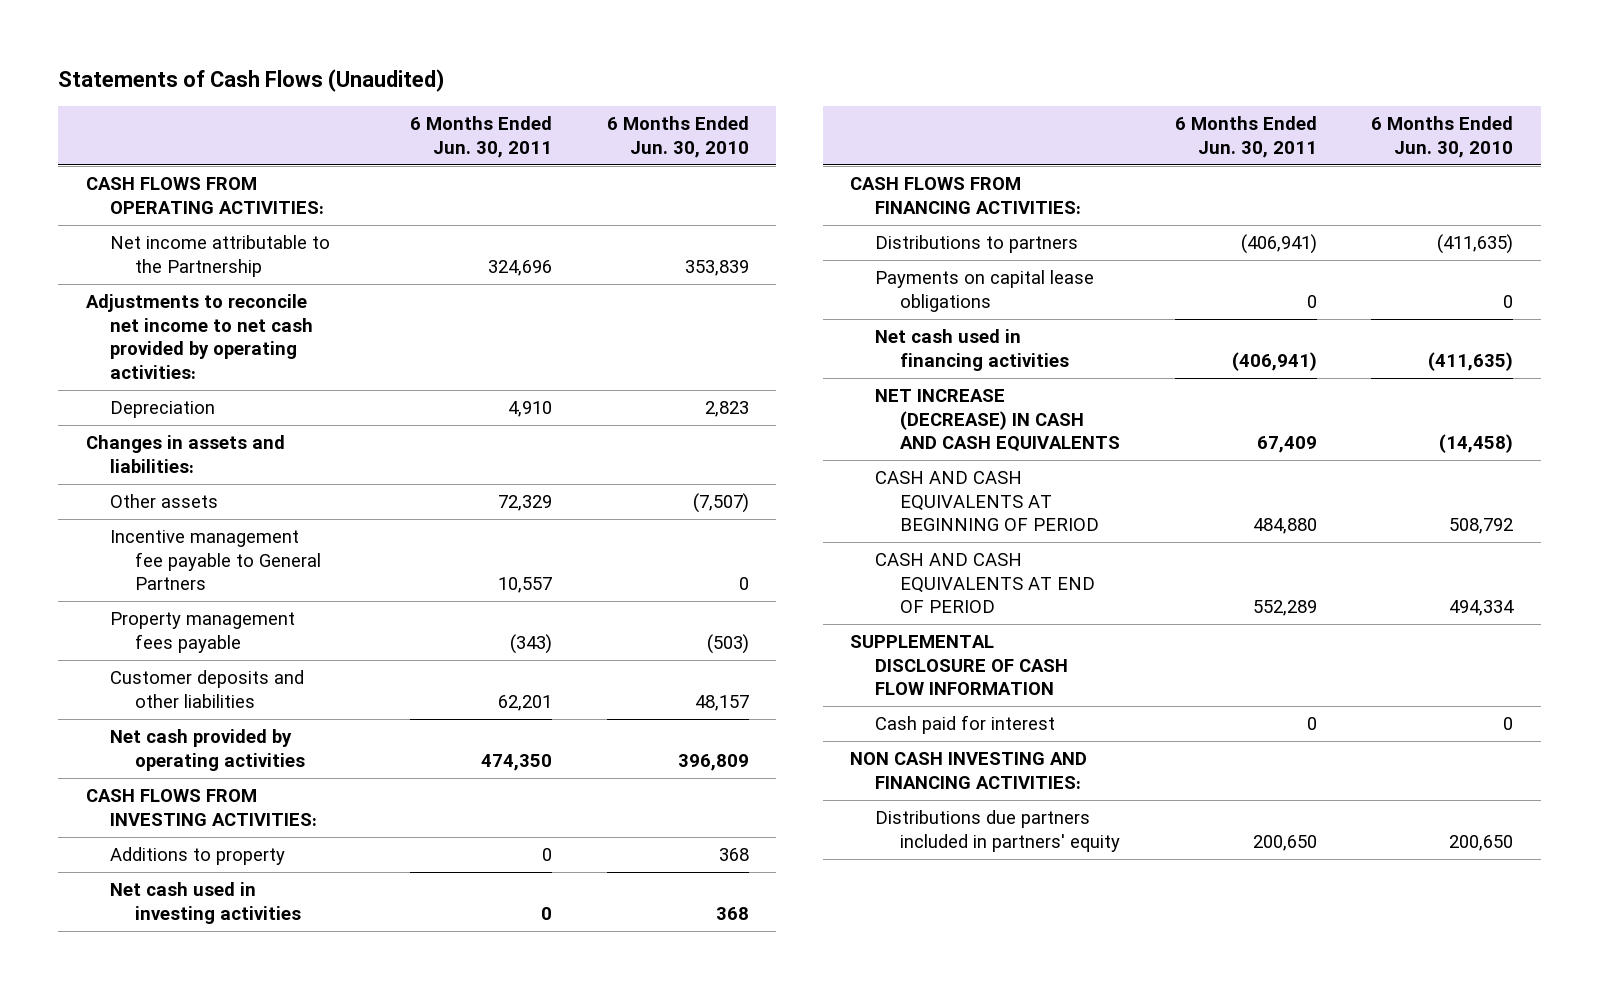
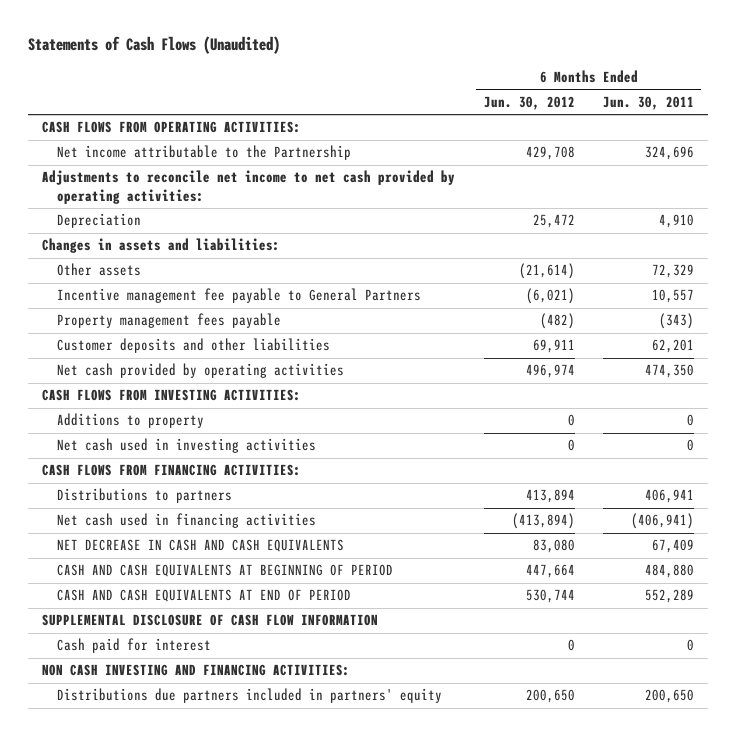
[606,116,749,158] 6 Months Ended Jun. 30, 2010 -> none
none -> [483,95,575,110] Jun. 30, 2012
[875,270,1095,312] Payments on capital lease obligations -> none
[1240,234,1317,255] (406,941) -> [644,489,694,504] 406,941
[875,389,1120,453] NET INCREASE (DECREASE) IN CASH AND CASH EQUIVALENTS -> [56,539,344,553] NET DECREASE IN CASH AND CASH EQUIVALENTS

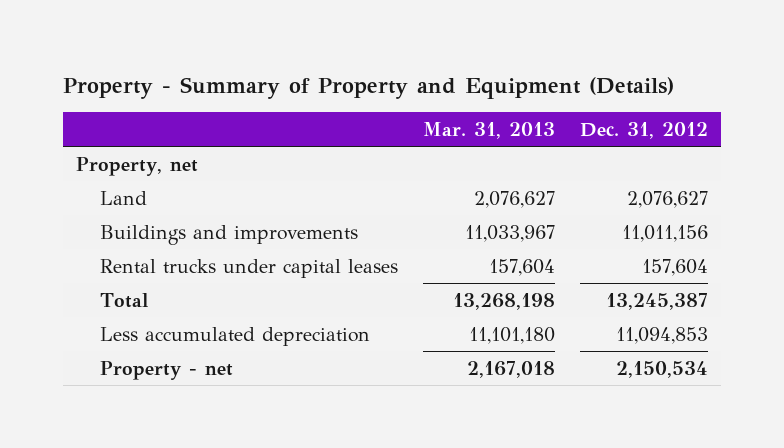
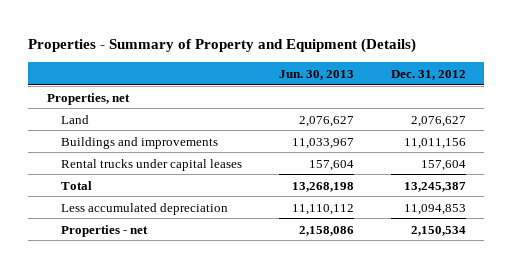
[63,77,675,100] Property - Summary of Property and Equipment (Details) -> [28,37,417,53] Properties - Summary of Property and Equipment (Details)
[423,122,556,140] Mar. 31, 2013 -> none
none -> [278,69,354,80] Jun. 30, 2013
[75,156,198,176] Property, net -> [46,92,130,105] Properties, net
[99,360,233,380] Property - net -> [60,224,148,237] Properties - net

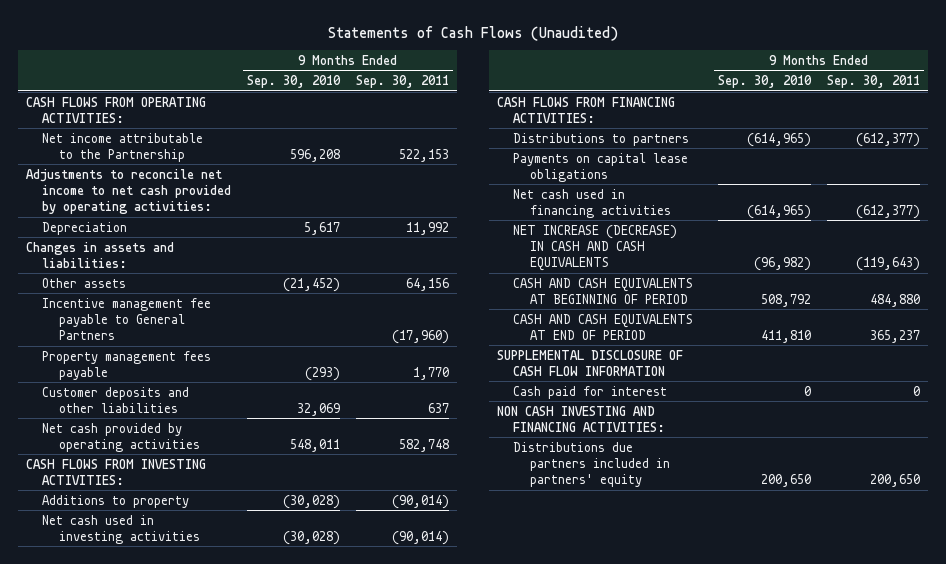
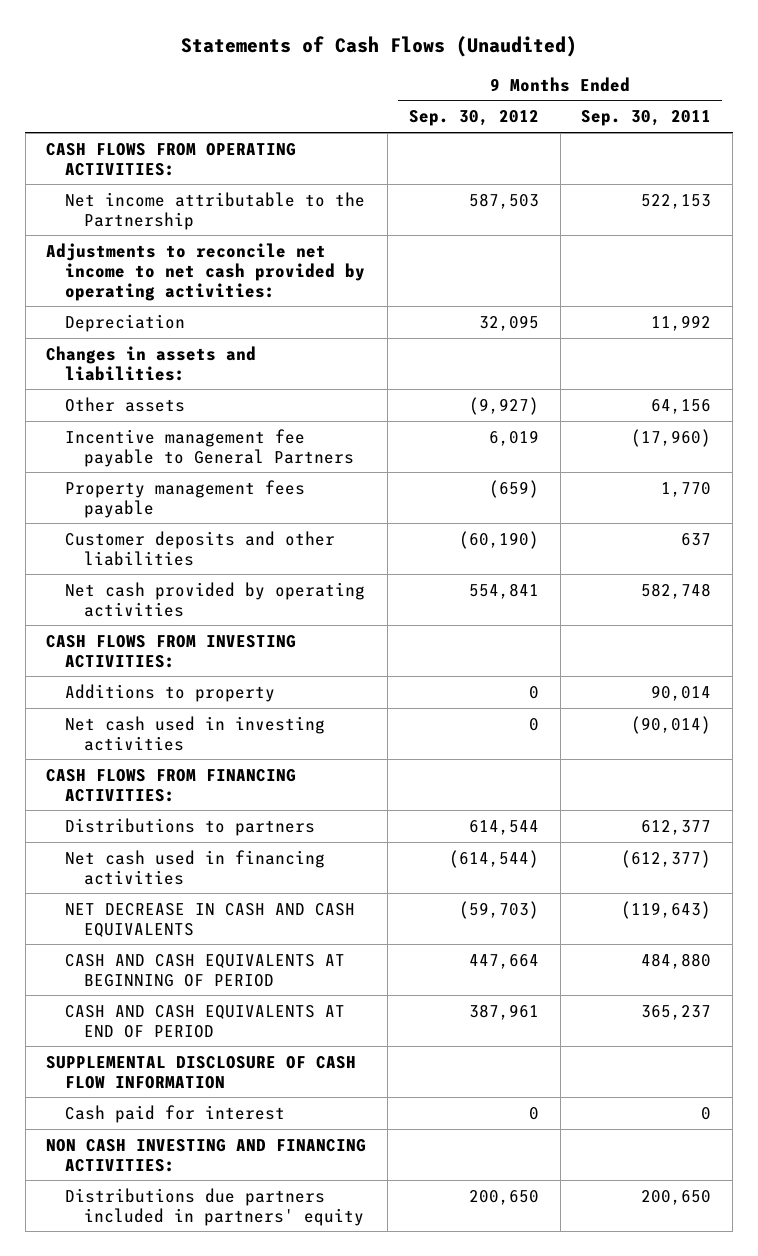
[247,75,342,89] Sep. 30, 2010 -> none
none -> [408,110,539,127] Sep. 30, 2012
[391,494,449,509] (90,014) -> [651,684,712,701] 90,014
[513,152,689,182] Payments on capital lease obligations -> none
[856,132,921,147] (612,377) -> [641,819,712,835] 612,377
[513,224,678,272] NET INCREASE (DECREASE) IN CASH AND CASH EQUIVALENTS -> [65,902,356,937] NET DECREASE IN CASH AND CASH EQUIVALENTS

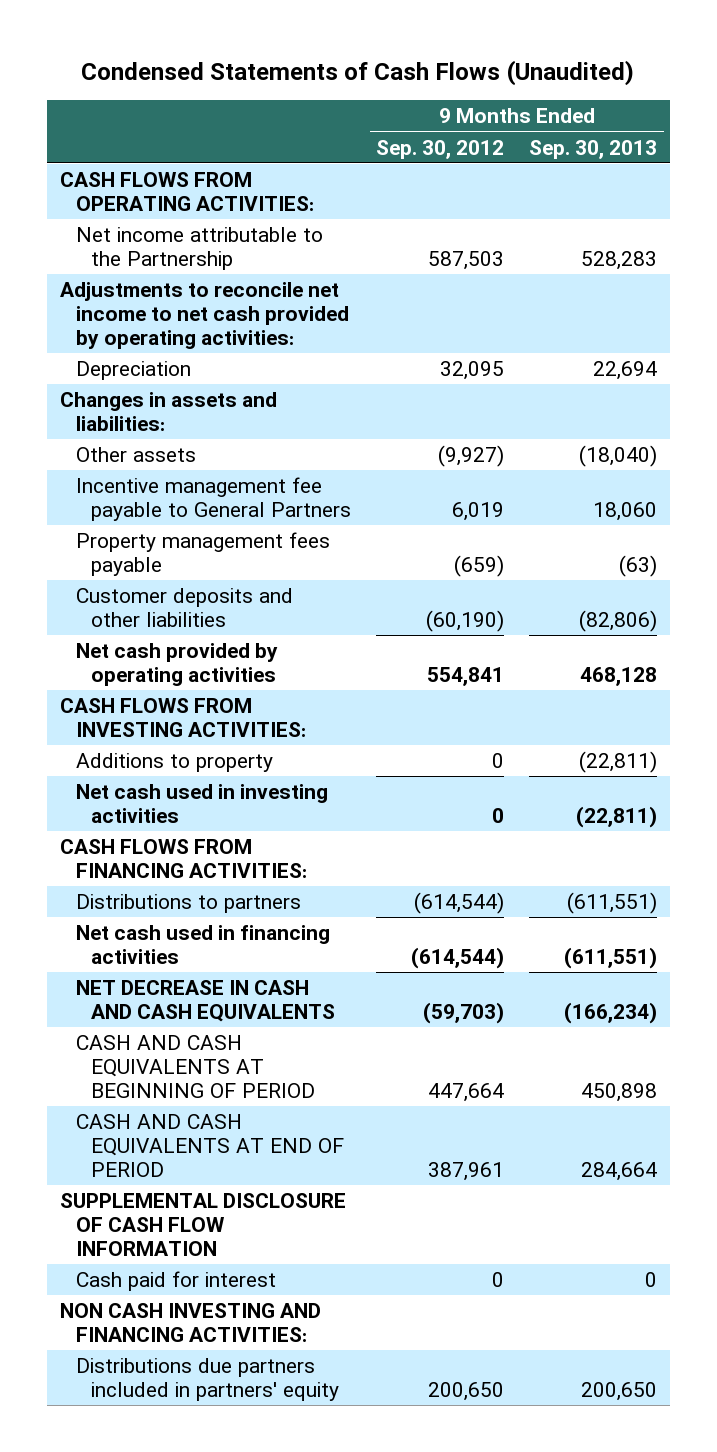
[180,35,577,57] Statements of Cash Flows (Unaudited) -> [81,59,635,86] Condensed Statements of Cash Flows (Unaudited)
[581,110,712,127] Sep. 30, 2011 -> none
none -> [529,139,658,159] Sep. 30, 2013
[468,819,539,835] 614,544 -> [414,891,505,914] (614,544)

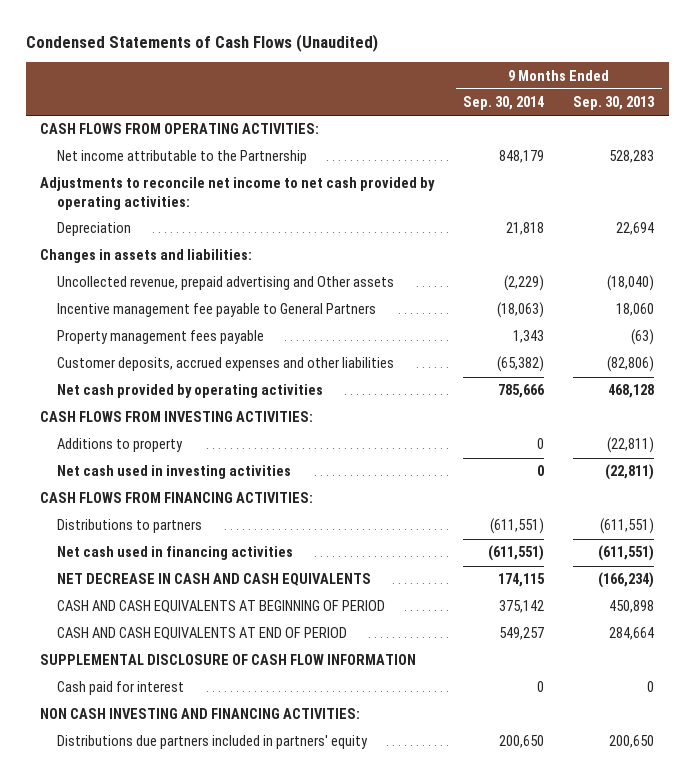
[376,139,505,159] Sep. 30, 2012 -> none
none -> [463,96,545,111] Sep. 30, 2014
[75,446,196,462] Other assets -> [57,276,395,291] Uncollected revenue, prepaid advertising and Other assets
[75,587,293,628] Customer deposits and other liabilities -> [57,357,395,372] Customer deposits, accrued expenses and other liabilities

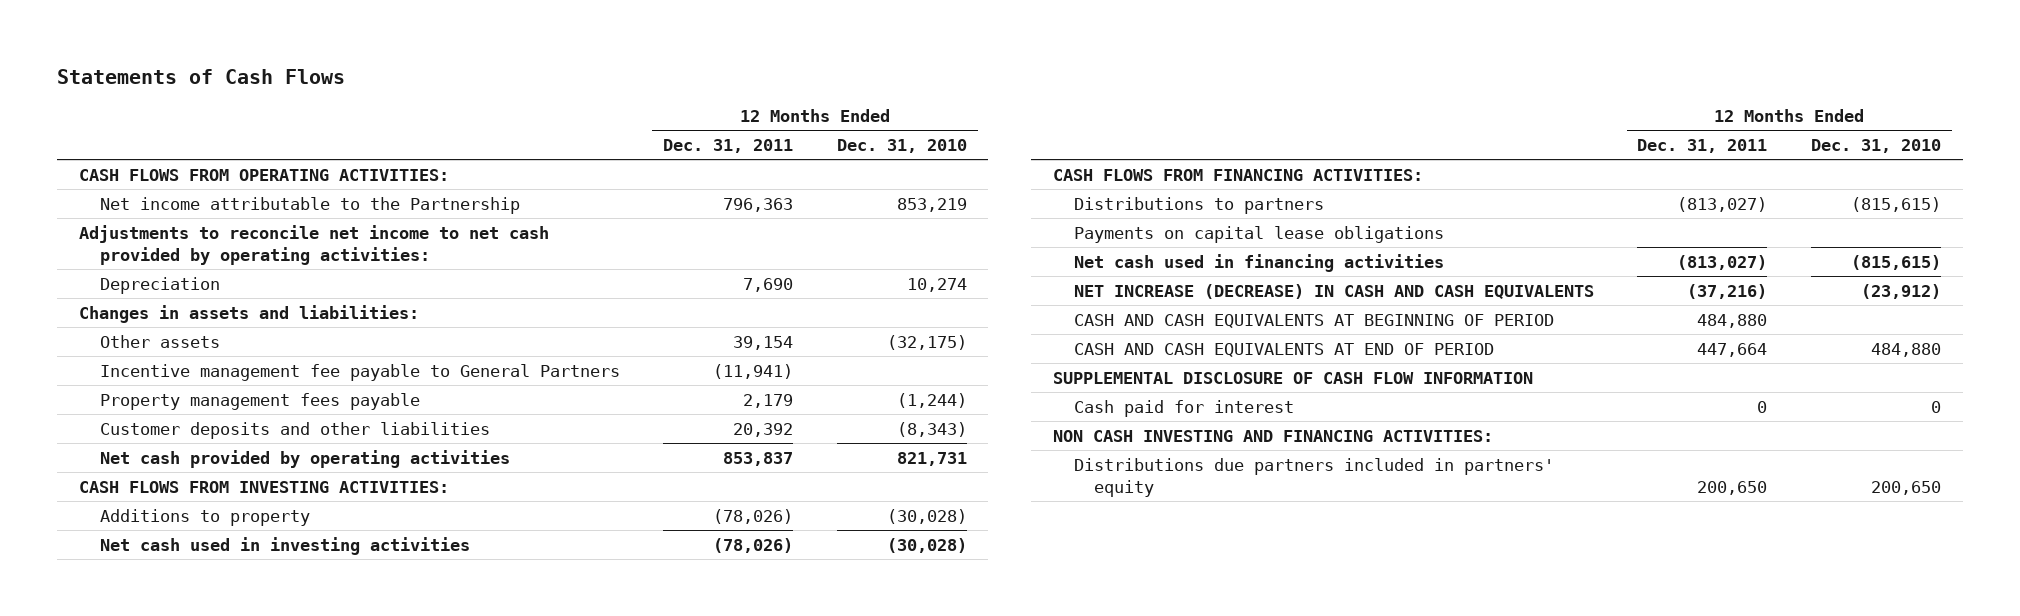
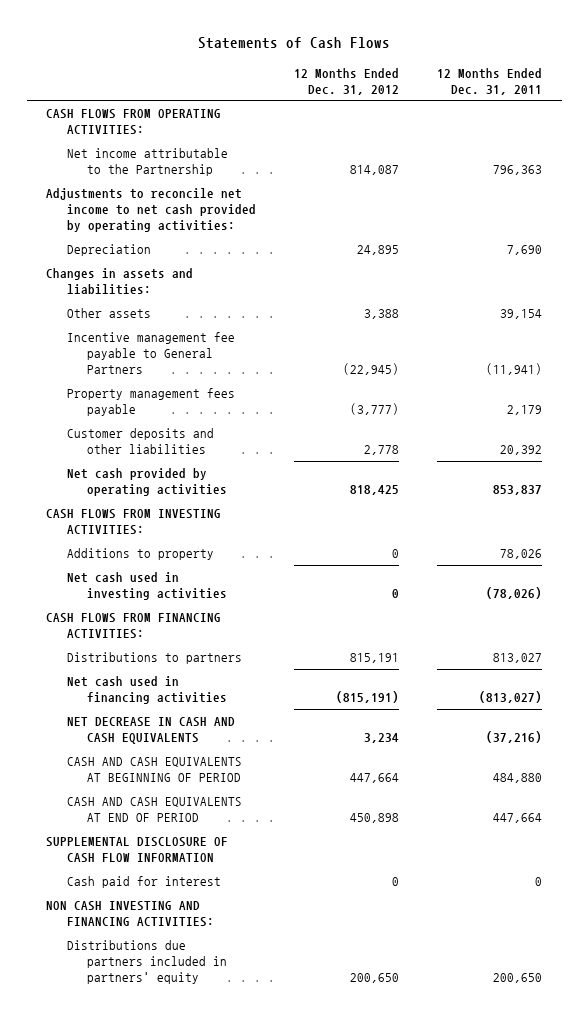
[836,139,967,154] Dec. 31, 2010 -> none
none -> [293,67,399,95] 12 Months Ended Dec. 31, 2012
[713,508,794,524] (78,026) -> [500,549,543,560] 78,026
[1073,225,1444,243] Payments on capital lease obligations -> none
[1677,196,1768,212] (813,027) -> [493,653,543,664] 813,027
[1073,283,1594,299] NET INCREASE (DECREASE) IN CASH AND CASH EQUIVALENTS -> [66,717,235,745] NET DECREASE IN CASH AND CASH EQUIVALENTS

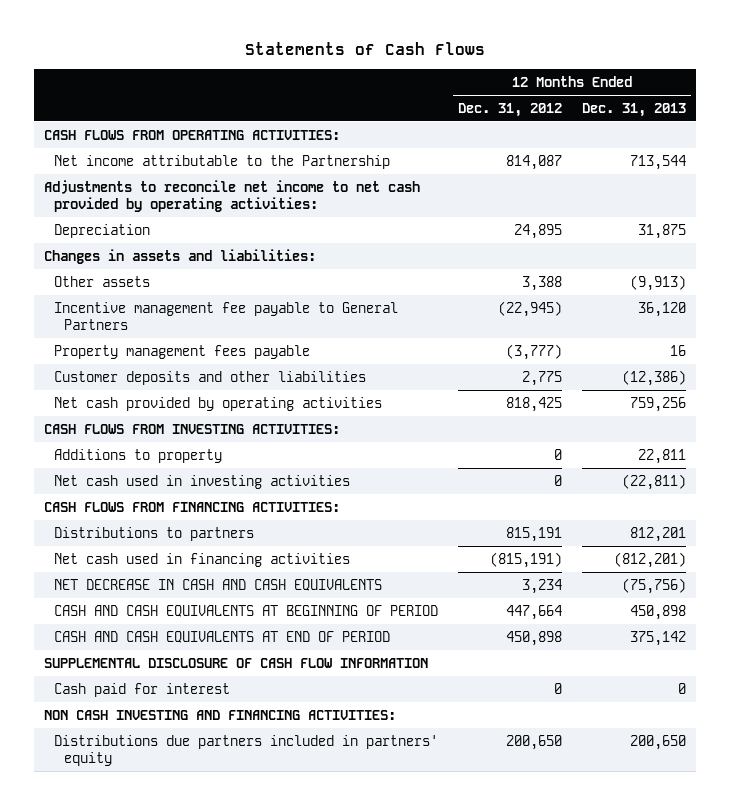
[437,67,543,95] 12 Months Ended Dec. 31, 2011 -> none
none -> [582,102,687,117] Dec. 31, 2013
[363,445,399,456] 2,778 -> [521,370,562,386] 2,775

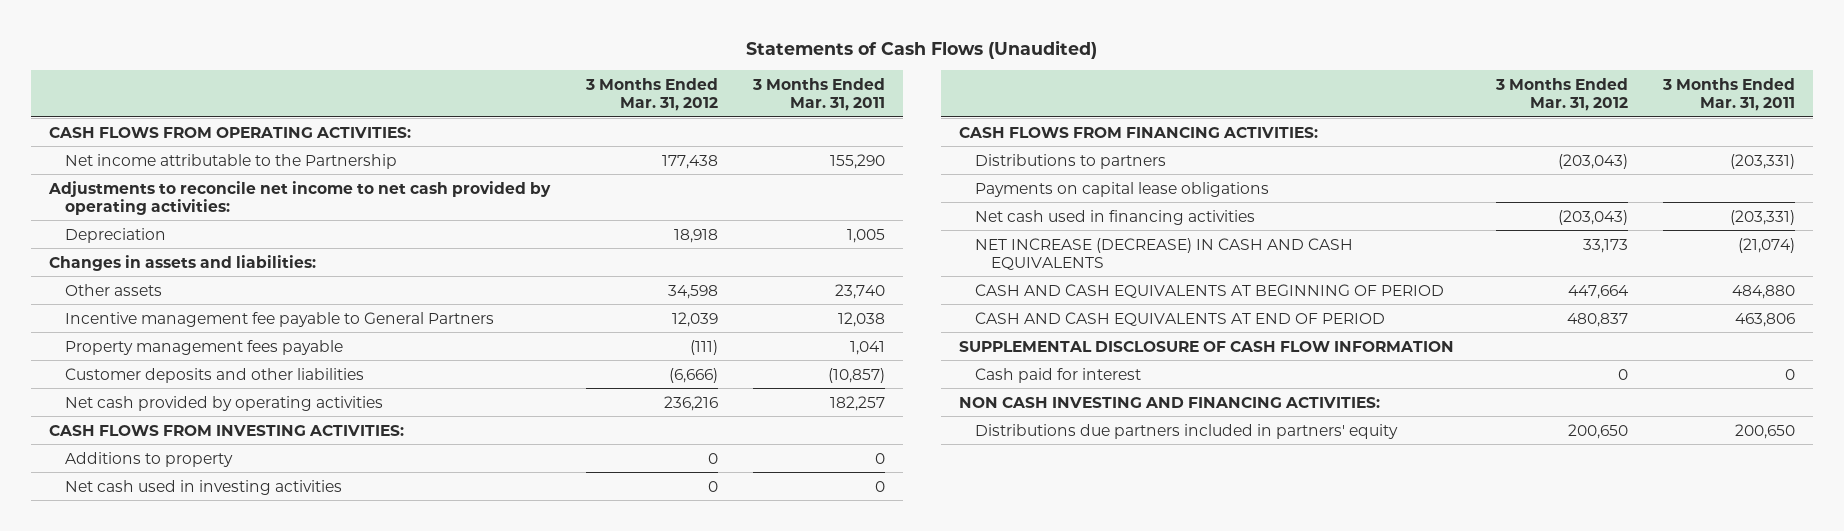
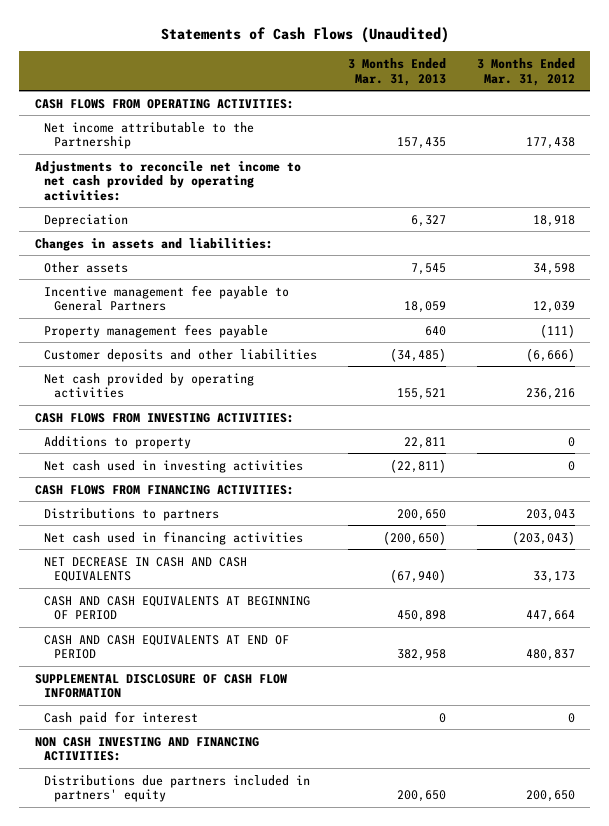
[752,77,886,111] 3 Months Ended Mar. 31, 2011 -> none
none -> [347,58,446,86] 3 Months Ended Mar. 31, 2013
[975,181,1270,197] Payments on capital lease obligations -> none
[1557,153,1628,169] (203,043) -> [525,508,575,521] 203,043
[975,237,1354,270] NET INCREASE (DECREASE) IN CASH AND CASH EQUIVALENTS -> [44,556,248,583] NET DECREASE IN CASH AND CASH EQUIVALENTS

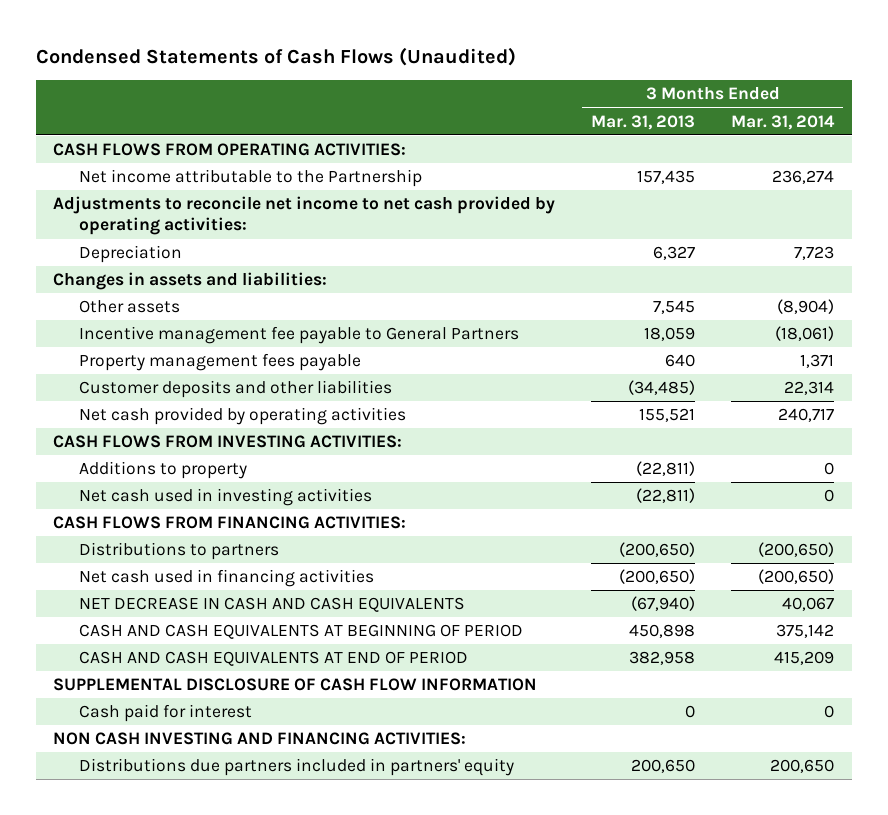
[160,26,449,43] Statements of Cash Flows (Unaudited) -> [35,46,516,66] Condensed Statements of Cash Flows (Unaudited)
[476,58,575,86] 3 Months Ended Mar. 31, 2012 -> none
none -> [731,114,836,130] Mar. 31, 2014
[403,436,446,449] 22,811 -> [636,461,696,477] (22,811)
[396,508,446,521] 200,650 -> [619,542,696,558] (200,650)

